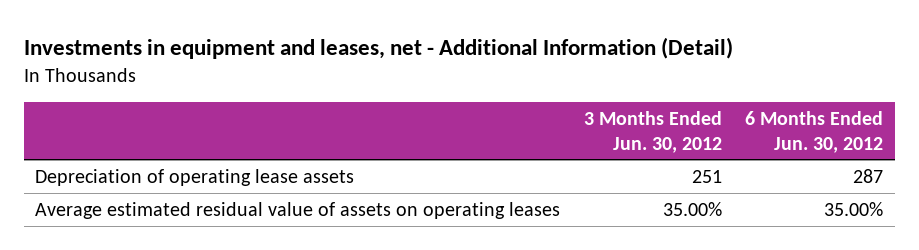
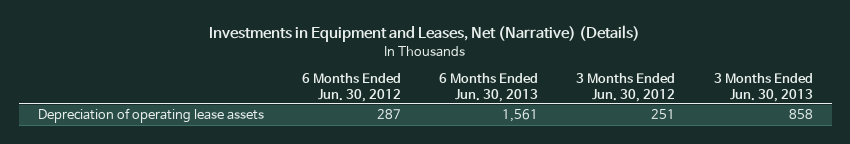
[23,37,733,60] Investments in equipment and leases, net - Additional Information (Detail) -> [209,25,641,43] Investments in Equipment and Leases, Net (Narrative) (Details)
none -> [439,72,539,102] 6 Months Ended Jun. 30, 2013
none -> [713,72,813,102] 3 Months Ended Jun. 30, 2013
[35,201,561,219] Average estimated residual value of assets on operating leases -> none

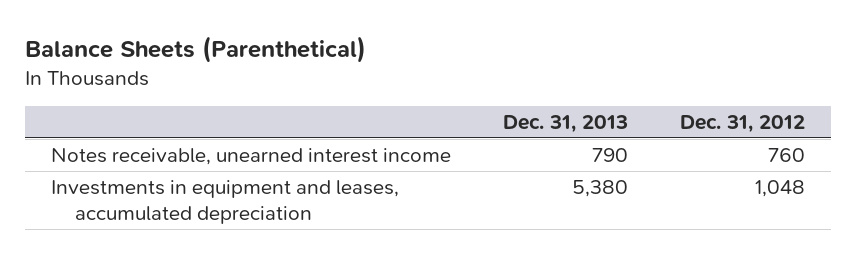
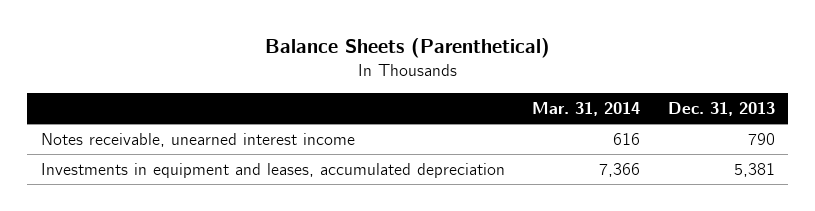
[680,114,806,133] Dec. 31, 2012 -> none
none -> [532,101,641,116] Mar. 31, 2014
[571,179,628,197] 5,380 -> [733,162,775,177] 5,381

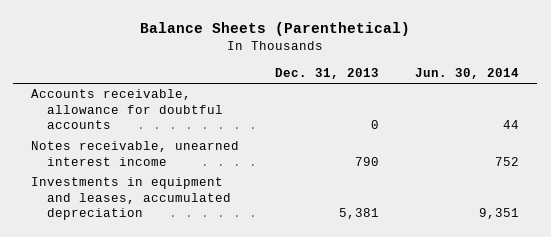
[532,101,641,116] Mar. 31, 2014 -> none
none -> [415,67,520,79] Jun. 30, 2014
none -> [31,89,223,130] Accounts receivable, allowance for doubtful accounts

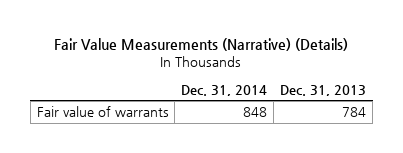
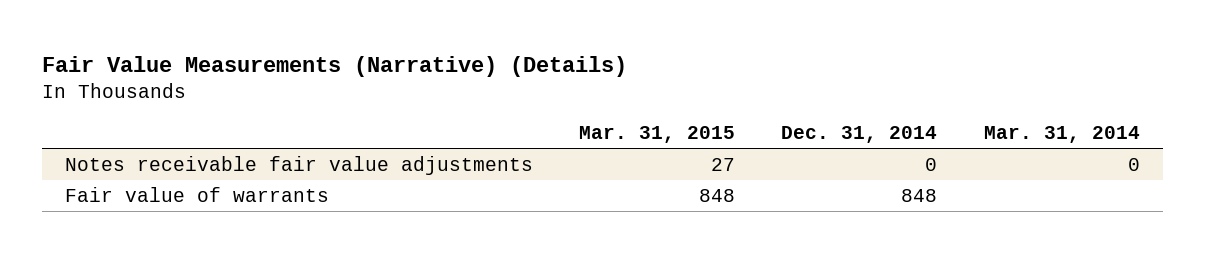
[280,84,367,96] Dec. 31, 2013 -> none
none -> [579,126,736,144] Mar. 31, 2015
none -> [983,126,1140,144] Mar. 31, 2014
none -> [64,155,533,175] Notes receivable fair value adjustments

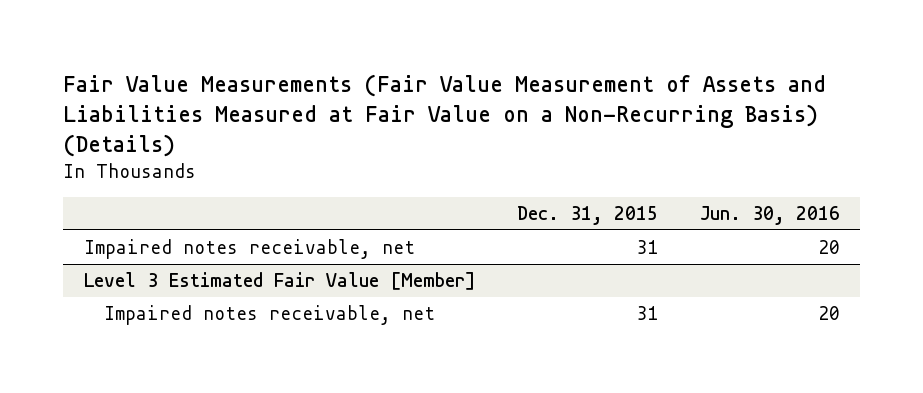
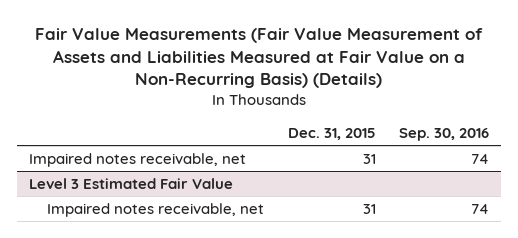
[699,205,840,225] Jun. 30, 2016 -> none
none -> [399,127,490,141] Sep. 30, 2016
[83,272,476,291] Level 3 Estimated Fair Value [Member] -> [28,177,233,189] Level 3 Estimated Fair Value

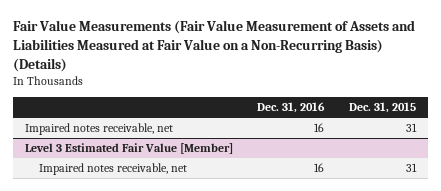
[399,127,490,141] Sep. 30, 2016 -> none
none -> [257,102,326,114] Dec. 31, 2016
[28,177,233,189] Level 3 Estimated Fair Value -> [24,143,233,155] Level 3 Estimated Fair Value [Member]

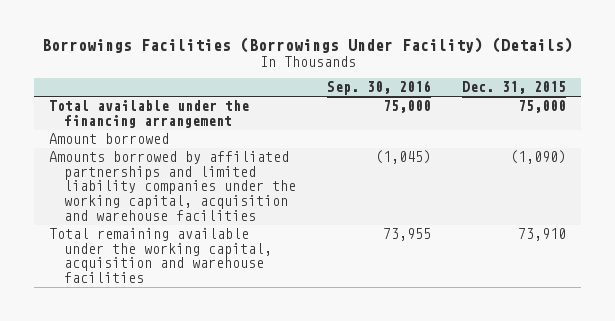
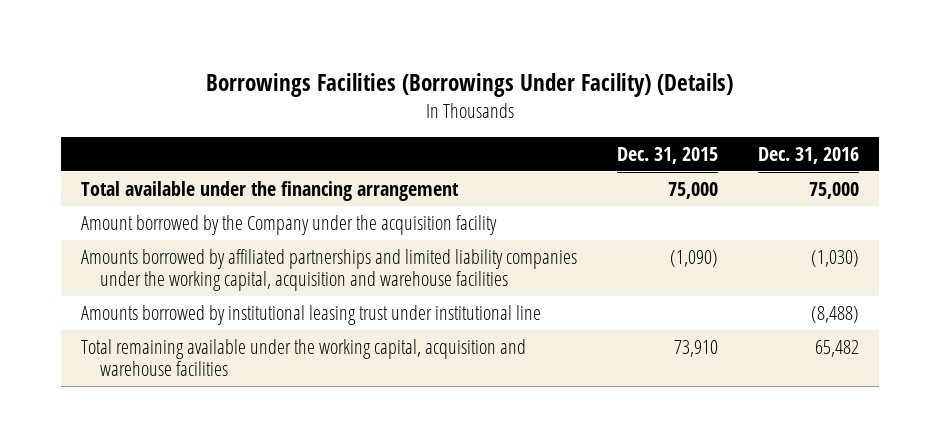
[326,80,431,96] Sep. 30, 2016 -> none
none -> [757,146,859,164] Dec. 31, 2016
[49,133,170,145] Amount borrowed -> [80,214,497,235] Amount borrowed by the Company under the acquisition facility
none -> [80,304,541,325] Amounts borrowed by institutional leasing trust under institutional line

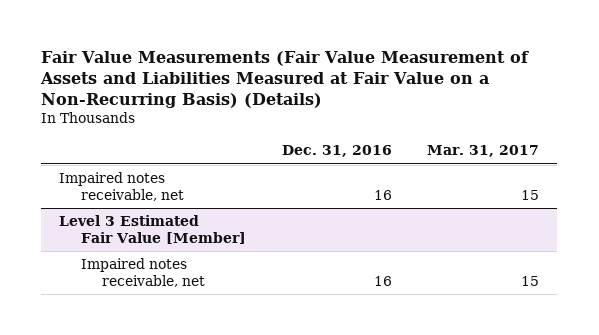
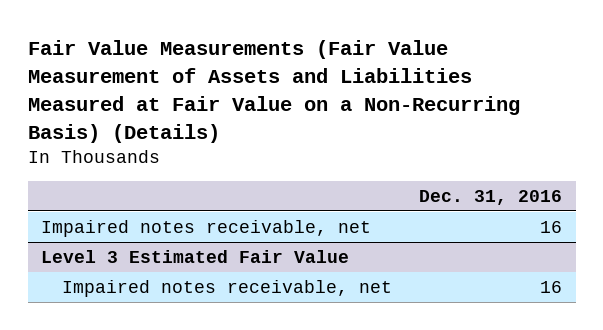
[427,145,540,158] Mar. 31, 2017 -> none
[59,215,246,244] Level 3 Estimated Fair Value [Member] -> [41,249,350,263] Level 3 Estimated Fair Value

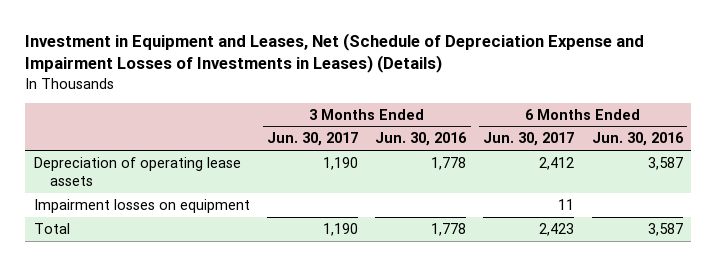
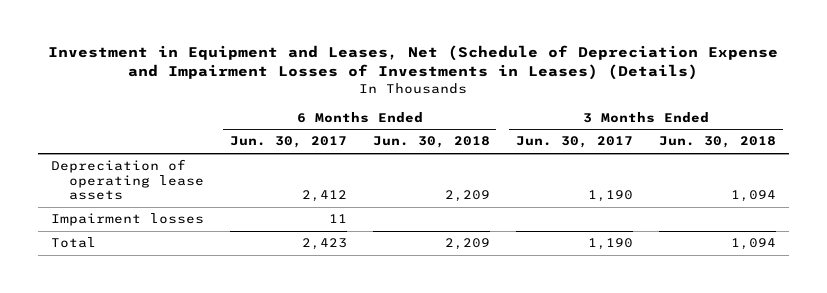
[375,132,468,147] Jun. 30, 2016 -> none
[591,132,684,147] Jun. 30, 2016 -> none
none -> [372,136,490,149] Jun. 30, 2018
none -> [659,136,777,149] Jun. 30, 2018
[33,198,250,213] Impairment losses on equipment -> [50,213,204,227] Impairment losses

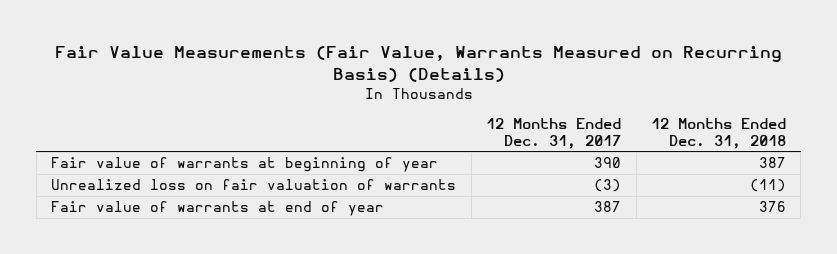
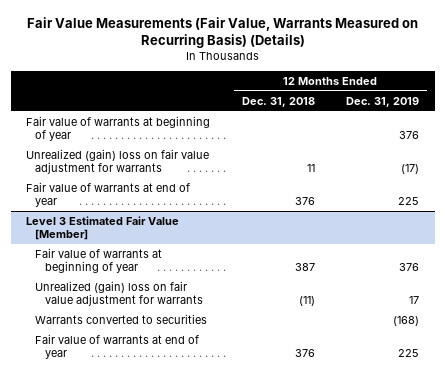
[486,118,622,149] 12 Months Ended Dec. 31, 2017 -> none
none -> [345,96,419,107] Dec. 31, 2019
none -> [26,115,211,142] Fair value of warrants at beginning of year
none -> [26,148,210,175] Unrealized (gain) loss on fair value adjustment for warrants
none -> [26,181,191,208] Fair value of warrants at end of year
none -> [26,215,180,241] Level 3 Estimated Fair Value [Member]
[51,179,457,191] Unrealized loss on fair valuation of warrants -> [35,280,203,307] Unrealized (gain) loss on fair value adjustment for warrants
none -> [35,313,208,324] Warrants converted to securities

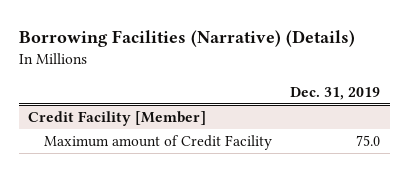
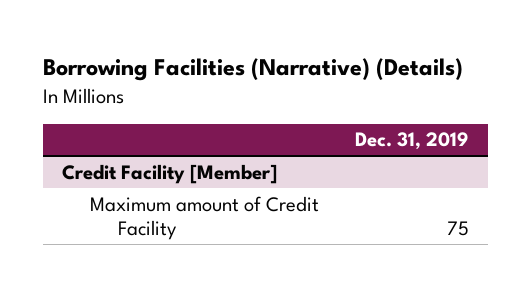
[356,135,381,147] 75.0 -> [447,221,470,237] 75

